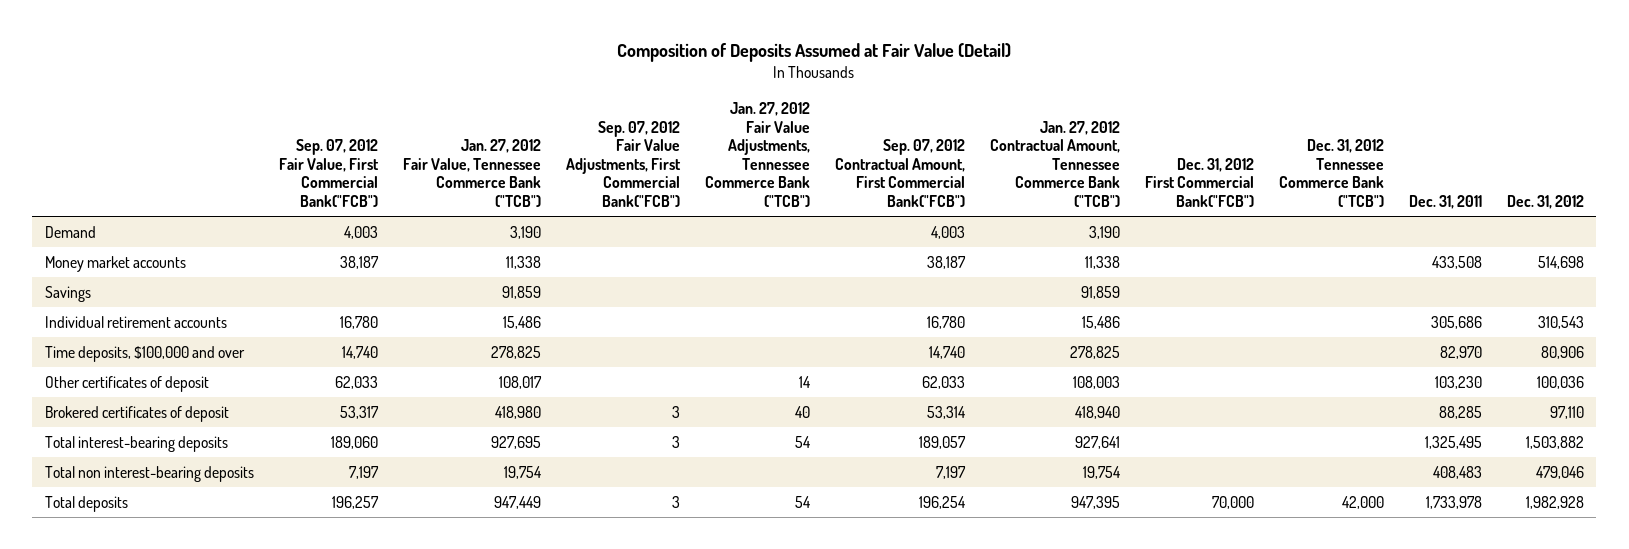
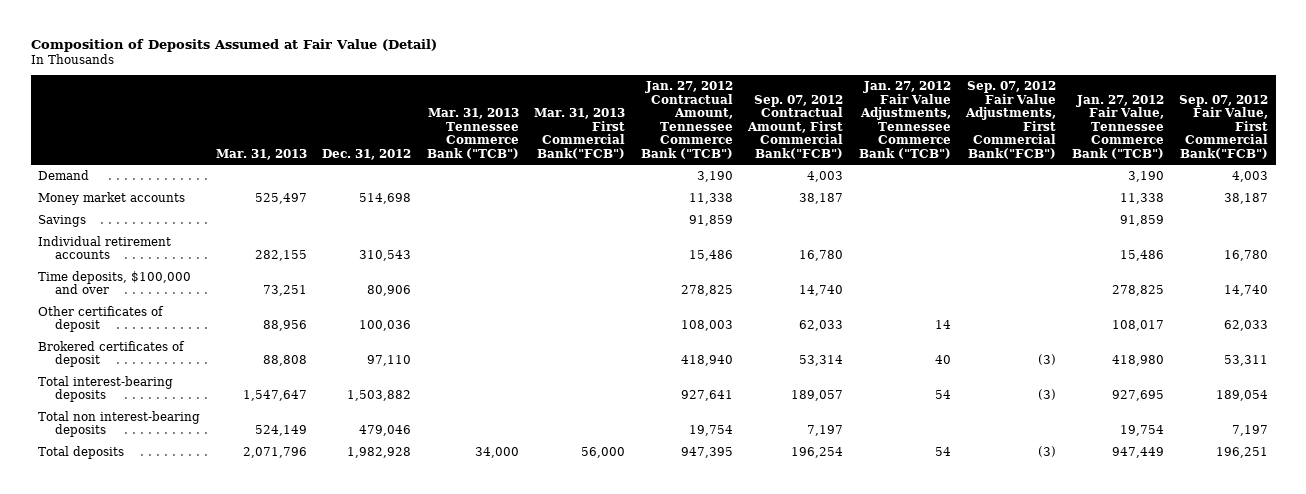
[1144,157,1254,207] Dec. 31, 2012 First Commercial Bank("FCB") -> none
[1278,139,1384,207] Dec. 31, 2012 Tennessee Commerce Bank ("TCB") -> none
[1408,194,1482,209] Dec. 31, 2011 -> none
none -> [215,148,307,160] Mar. 31, 2013
none -> [426,108,519,159] Mar. 31, 2013 Tennessee Commerce Bank ("TCB")
none -> [534,108,626,159] Mar. 31, 2013 First Commercial Bank("FCB")
[339,405,379,419] 53,317 -> [1223,355,1268,367] 53,311
[671,405,680,418] 3 -> [1038,354,1057,366] (3)
[330,435,378,449] 189,060 -> [1215,390,1268,402] 189,054
[671,435,680,448] 3 -> [1038,389,1057,401] (3)
[331,495,379,509] 196,257 -> [1215,446,1268,458] 196,251
[671,495,680,508] 3 -> [1038,445,1057,457] (3)

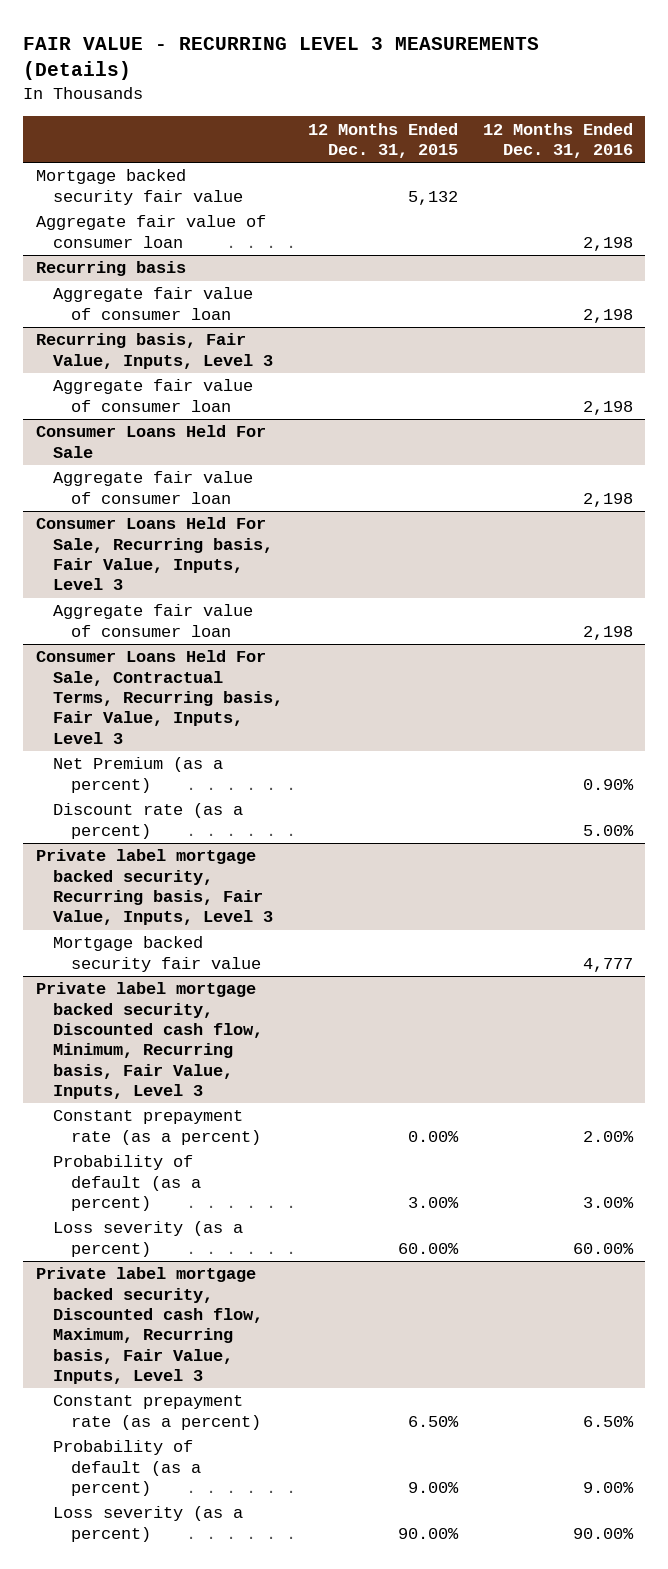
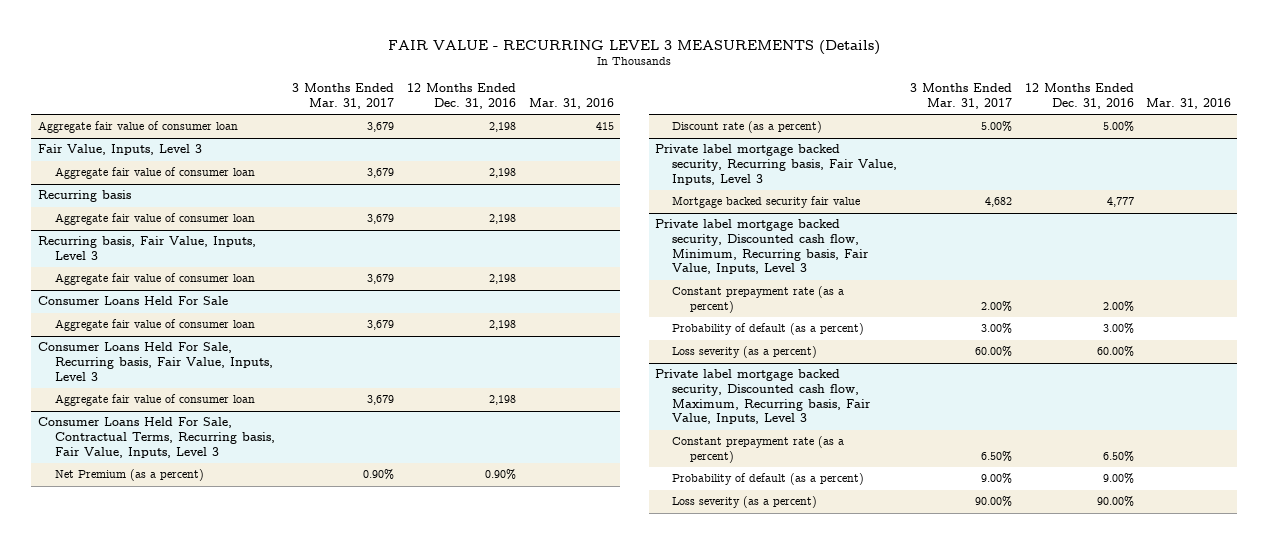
[307,122,458,159] 12 Months Ended Dec. 31, 2015 -> none
none -> [292,83,395,110] 3 Months Ended Mar. 31, 2017
none -> [528,98,614,110] Mar. 31, 2016
[35,169,244,205] Mortgage backed security fair value -> none
none -> [37,144,202,156] Fair Value, Inputs, Level 3
none -> [54,167,255,180] Aggregate fair value of consumer loan

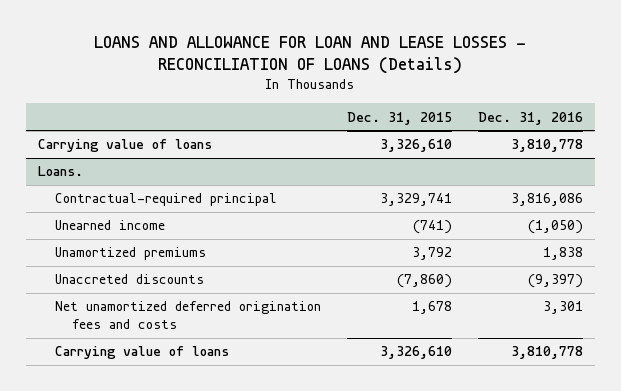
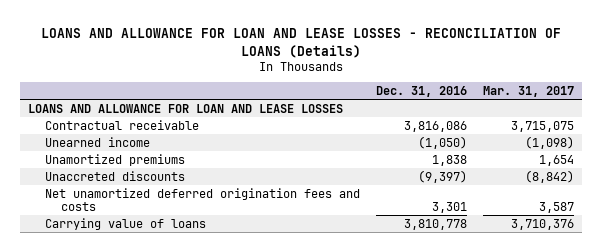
[346,111,452,125] Dec. 31, 2015 -> none
none -> [482,85,574,97] Mar. 31, 2017
[38,139,213,153] Carrying value of loans -> none
[38,166,84,177] Loans. -> none
none -> [28,103,344,113] LOANS AND ALLOWANCE FOR LOAN AND LEASE LOSSES
[55,193,278,207] Contractual-required principal -> [44,119,199,130] Contractual receivable

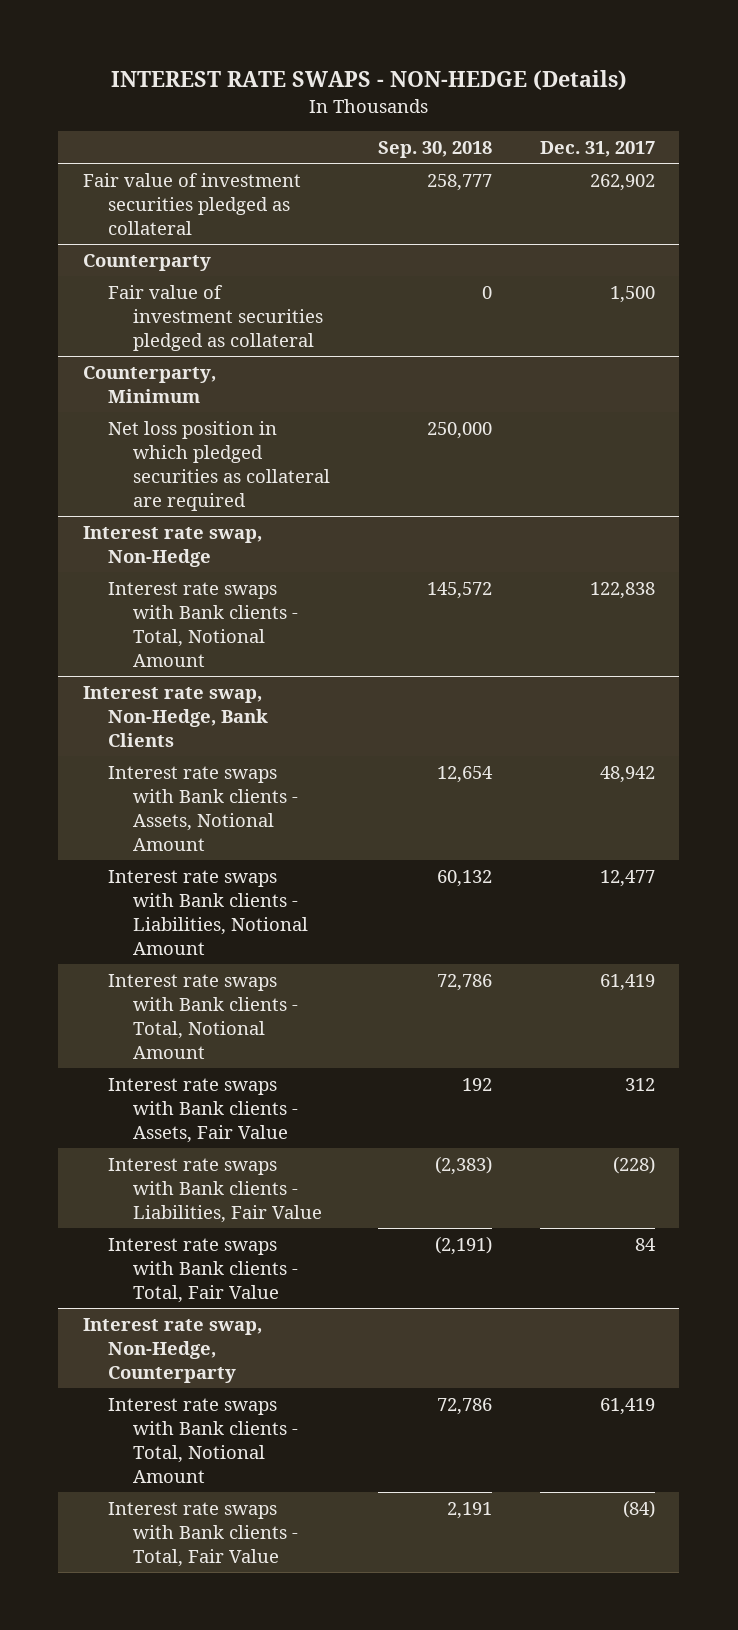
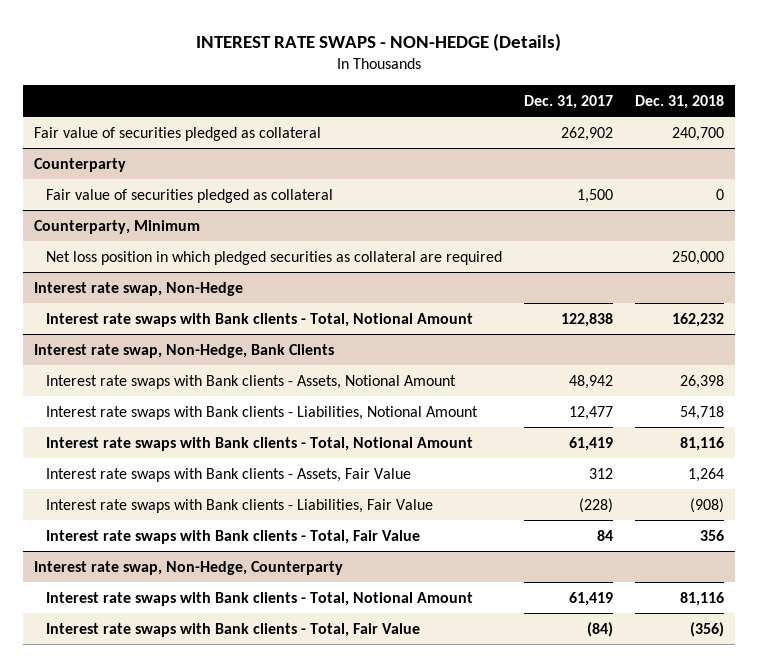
[377,140,492,158] Sep. 30, 2018 -> none
none -> [634,94,724,109] Dec. 31, 2018
[82,172,301,235] Fair value of investment securities pledged as collateral -> [33,126,321,141] Fair value of securities pledged as collateral
[107,284,323,351] Fair value of investment securities pledged as collateral -> [46,188,334,203] Fair value of securities pledged as collateral

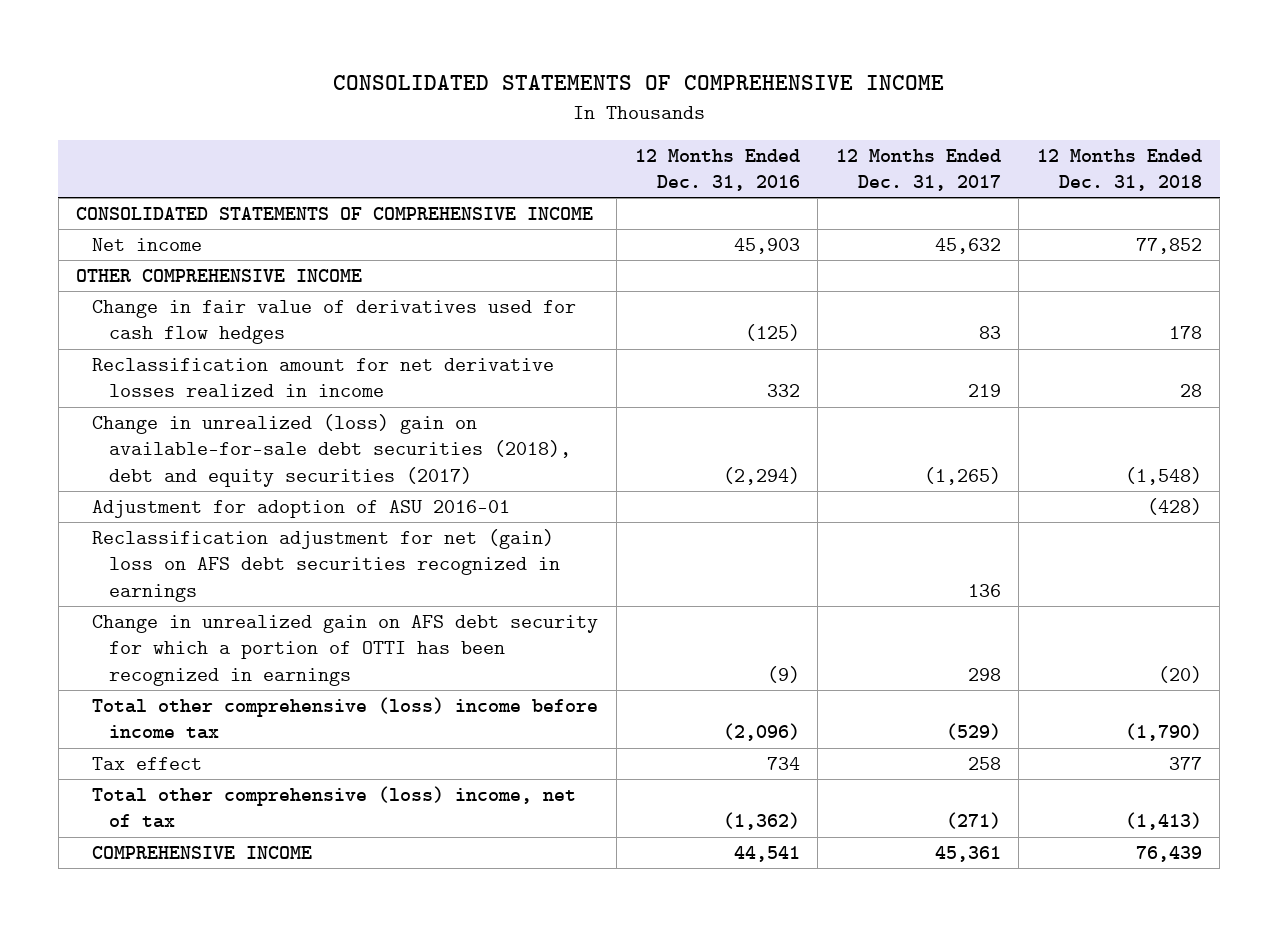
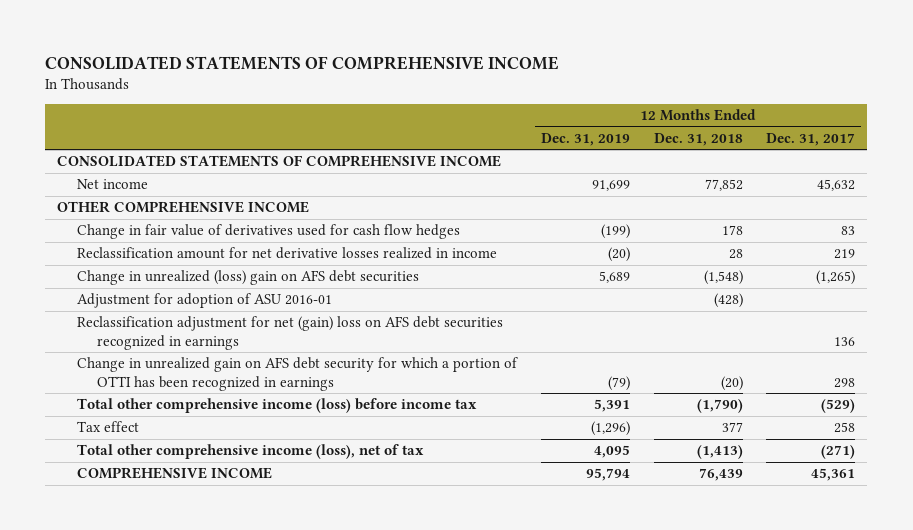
[634,148,800,191] 12 Months Ended Dec. 31, 2016 -> none
none -> [541,133,631,147] Dec. 31, 2019
[92,414,571,487] Change in unrealized (loss) gain on available-for-sale debt securities (2018), debt and equity securities (2017) -> [77,270,420,286] Change in unrealized (loss) gain on AFS debt securities
[92,697,599,740] Total other comprehensive (loss) income before income tax -> [77,398,478,414] Total other comprehensive income (loss) before income tax
[92,786,577,829] Total other comprehensive (loss) income, net of tax -> [77,444,425,460] Total other comprehensive income (loss), net of tax

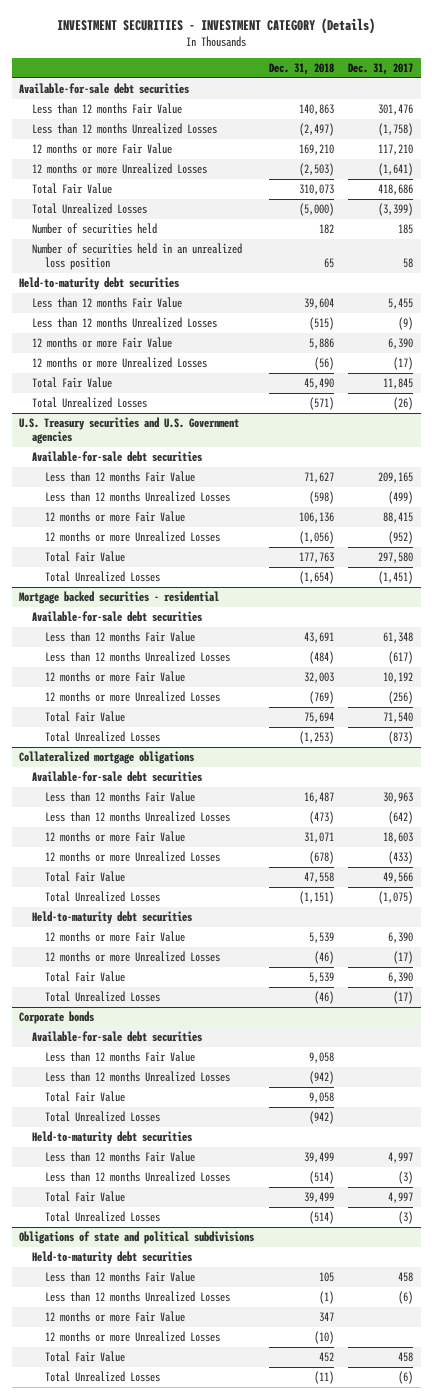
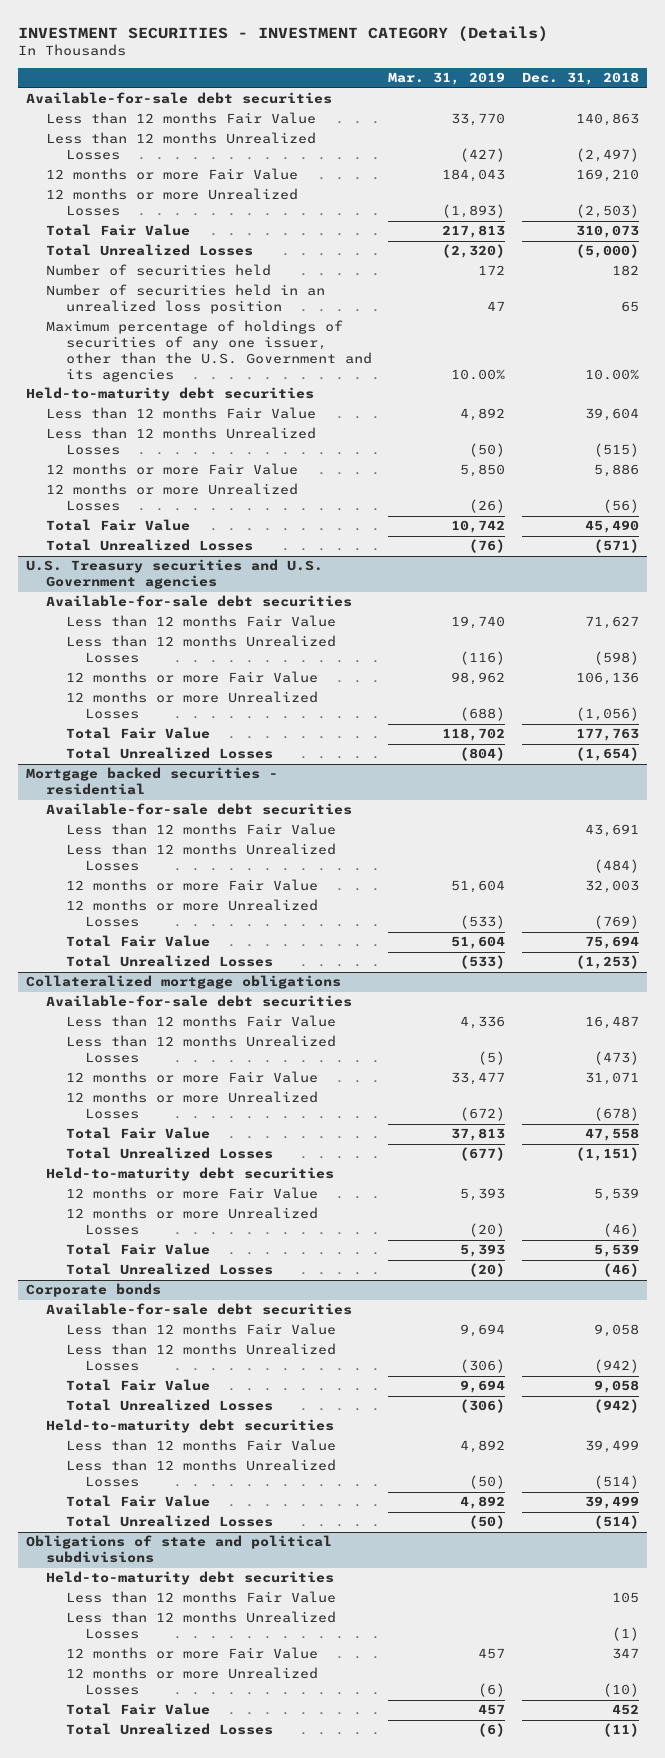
[348,63,414,76] Dec. 31, 2017 -> none
none -> [388,72,506,86] Mar. 31, 2019
none -> [46,320,372,382] Maximum percentage of holdings of securities of any one issuer, other than the U.S. Government and its agencies

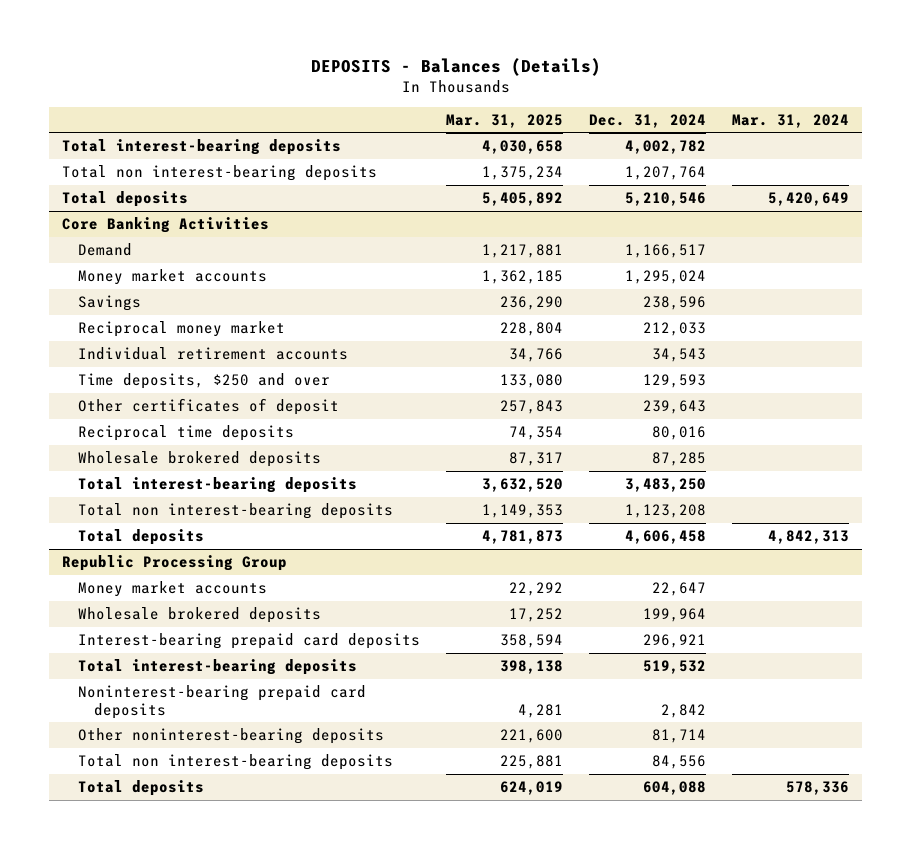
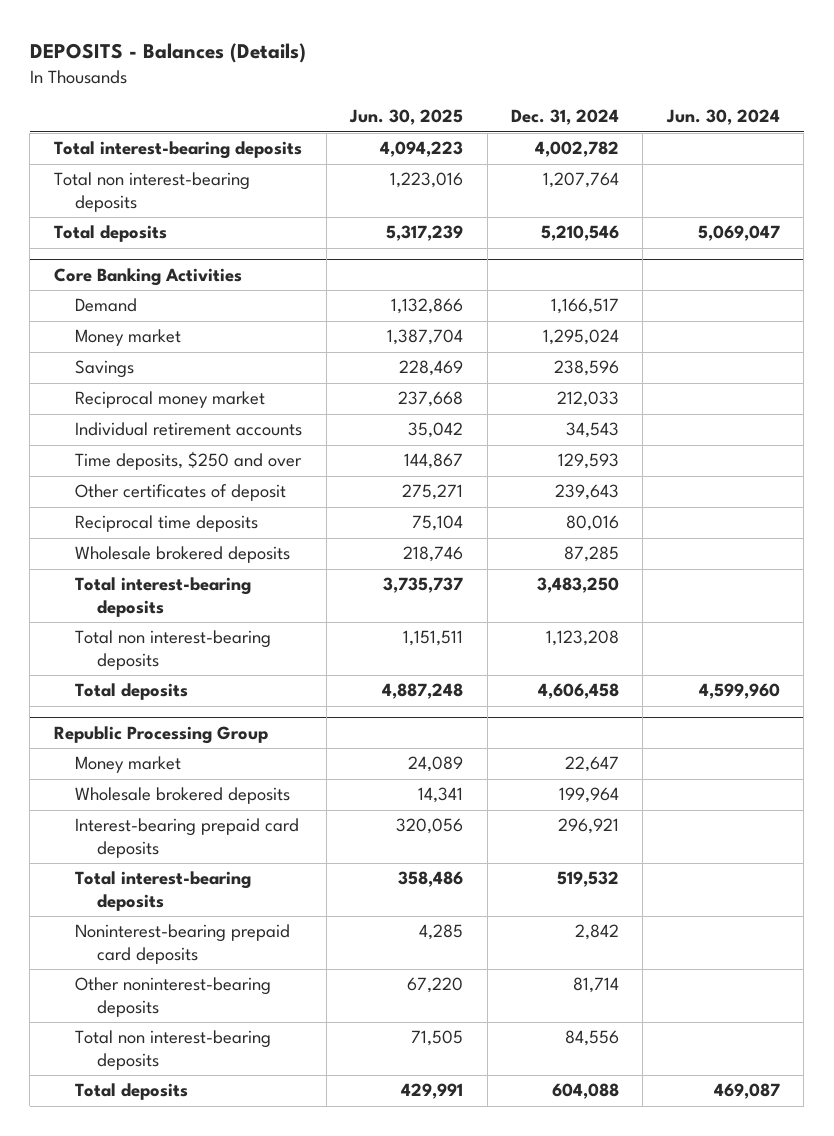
[446,113,564,128] Mar. 31, 2025 -> none
[732,113,850,128] Mar. 31, 2024 -> none
none -> [349,109,464,126] Jun. 30, 2025
none -> [665,109,780,126] Jun. 30, 2024
[77,268,267,285] Money market accounts -> [75,329,182,347] Money market
[77,580,267,597] Money market accounts -> [75,756,182,774] Money market

